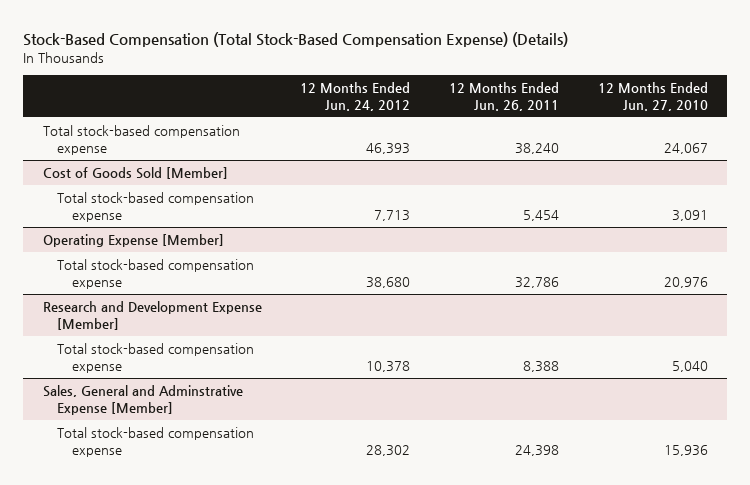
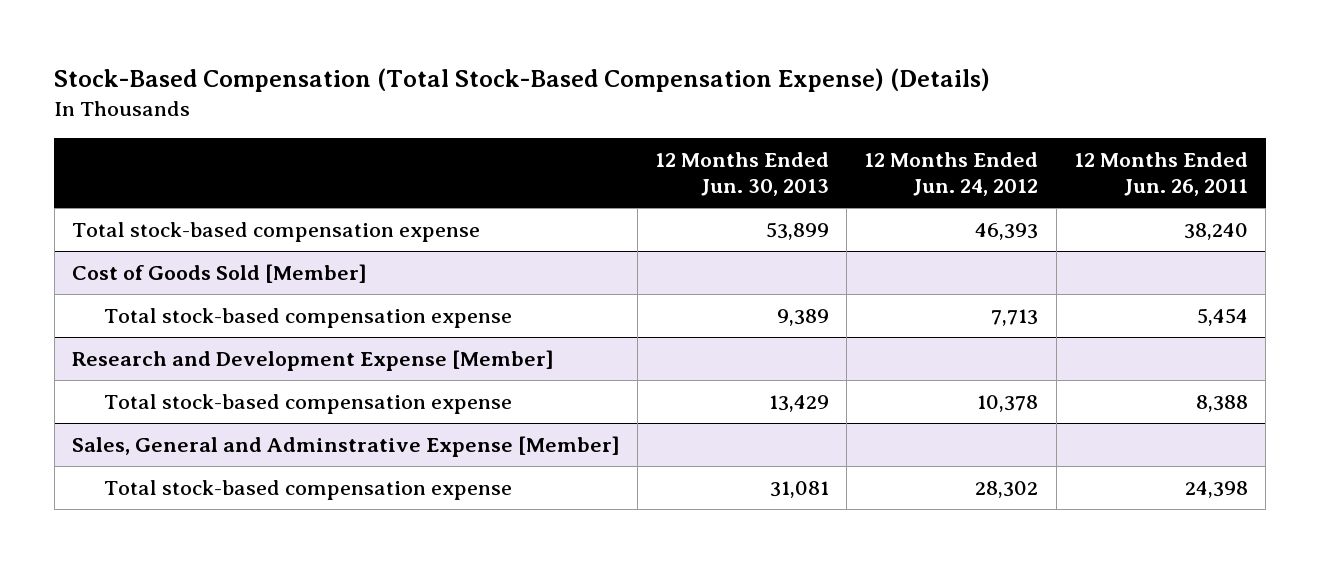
[597,82,708,111] 12 Months Ended Jun. 27, 2010 -> none
none -> [655,151,830,197] 12 Months Ended Jun. 30, 2013
[42,234,224,248] Operating Expense [Member] -> none
[57,259,255,289] Total stock-based compensation expense -> none

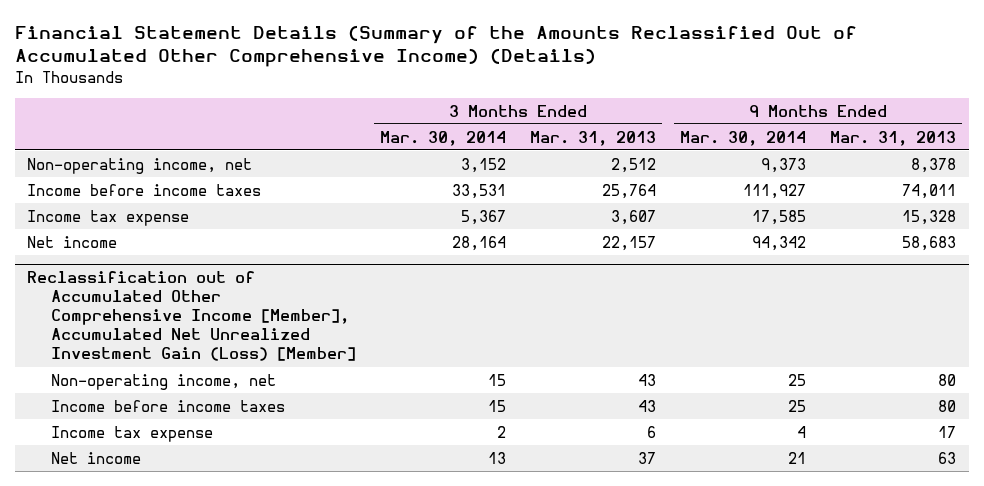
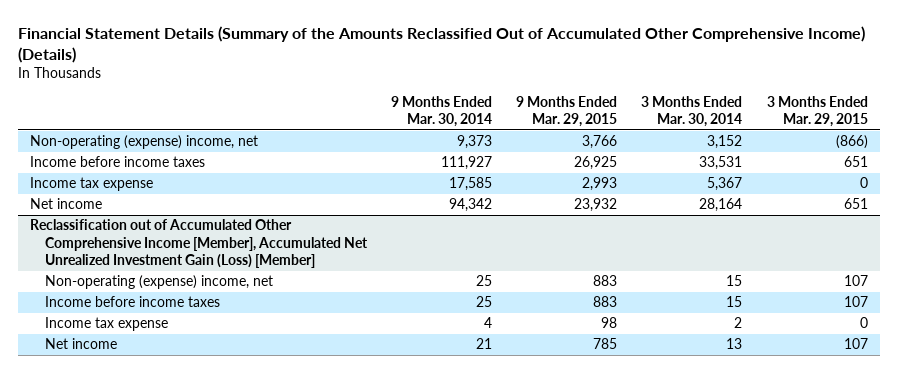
[530,130,657,146] Mar. 31, 2013 -> none
[830,130,957,146] Mar. 31, 2013 -> none
none -> [516,95,618,128] 9 Months Ended Mar. 29, 2015
none -> [766,95,868,128] 3 Months Ended Mar. 29, 2015
[27,157,253,174] Non-operating income, net -> [29,135,258,150] Non-operating (expense) income, net
[51,373,277,390] Non-operating income, net -> [45,275,274,290] Non-operating (expense) income, net

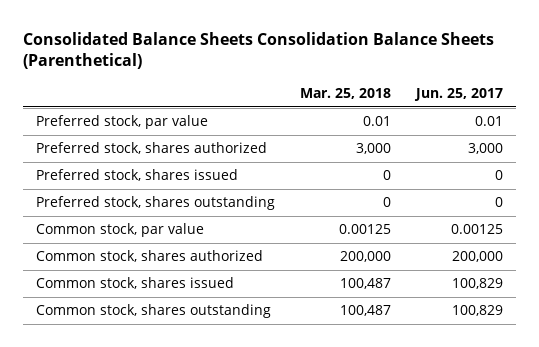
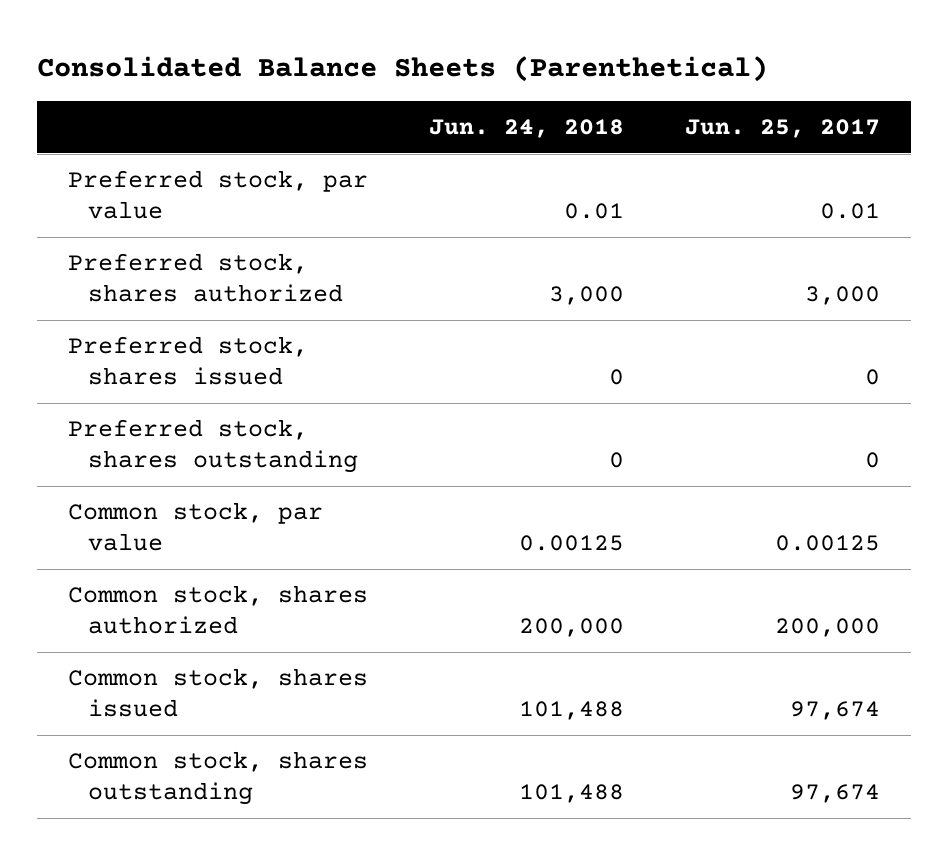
[23,31,495,70] Consolidated Balance Sheets Consolidation Balance Sheets (Parenthetical) -> [37,56,769,83] Consolidated Balance Sheets (Parenthetical)
[299,88,391,100] Mar. 25, 2018 -> none
none -> [429,119,625,139] Jun. 24, 2018
[452,278,504,290] 100,829 -> [790,701,881,721] 97,674
[452,305,504,317] 100,829 -> [790,784,881,804] 97,674

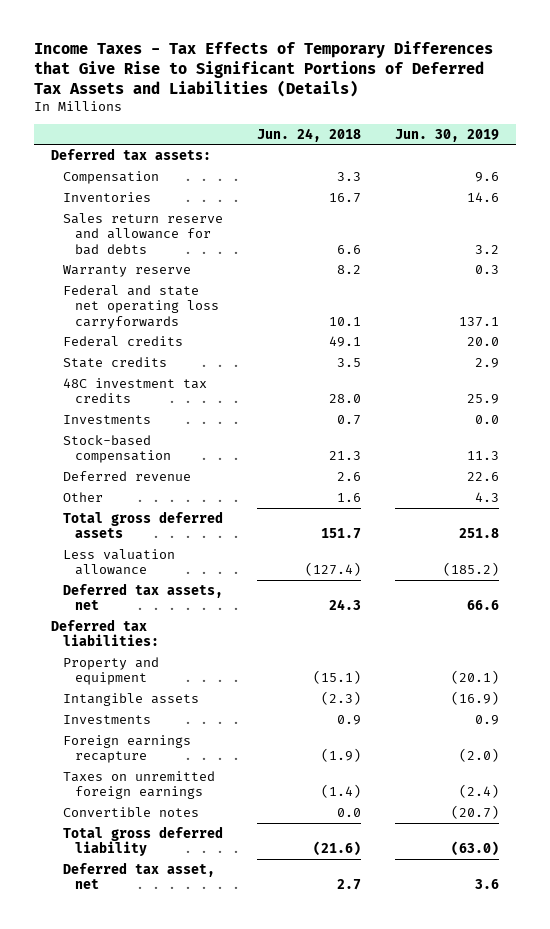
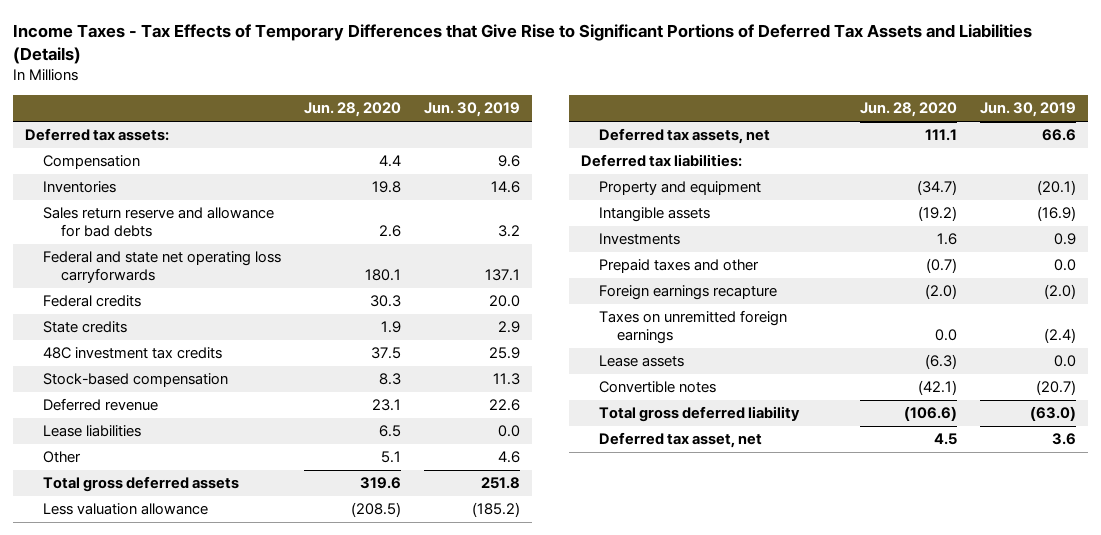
[257,127,362,142] Jun. 24, 2018 -> none
none -> [304,102,402,118] Jun. 28, 2020
[63,264,192,277] Warranty reserve -> none
[63,414,152,424] Investments -> none
none -> [42,425,141,438] Lease liabilities
[475,491,500,502] 4.3 -> [498,451,521,464] 4.6
none -> [599,259,760,274] Prepaid taxes and other
none -> [599,355,685,368] Lease assets

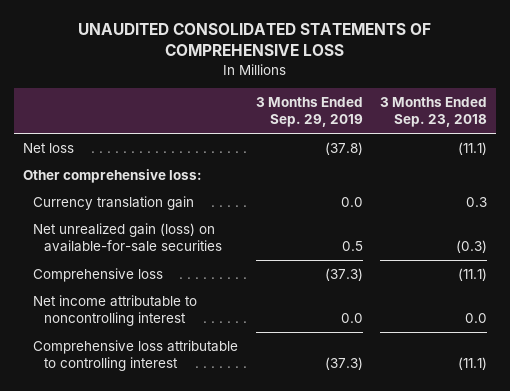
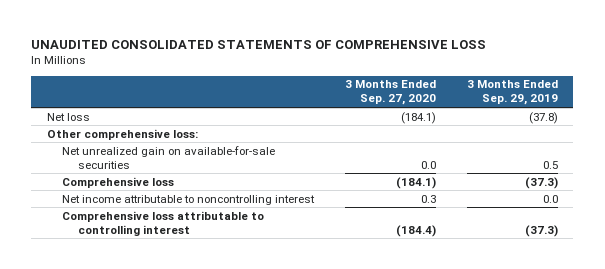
[379,96,487,128] 3 Months Ended Sep. 23, 2018 -> none
none -> [345,80,437,106] 3 Months Ended Sep. 27, 2020
[33,195,195,210] Currency translation gain -> none
[33,222,222,253] Net unrealized gain (loss) on available-for-sale securities -> [62,145,276,169] Net unrealized gain on available-for-sale securities

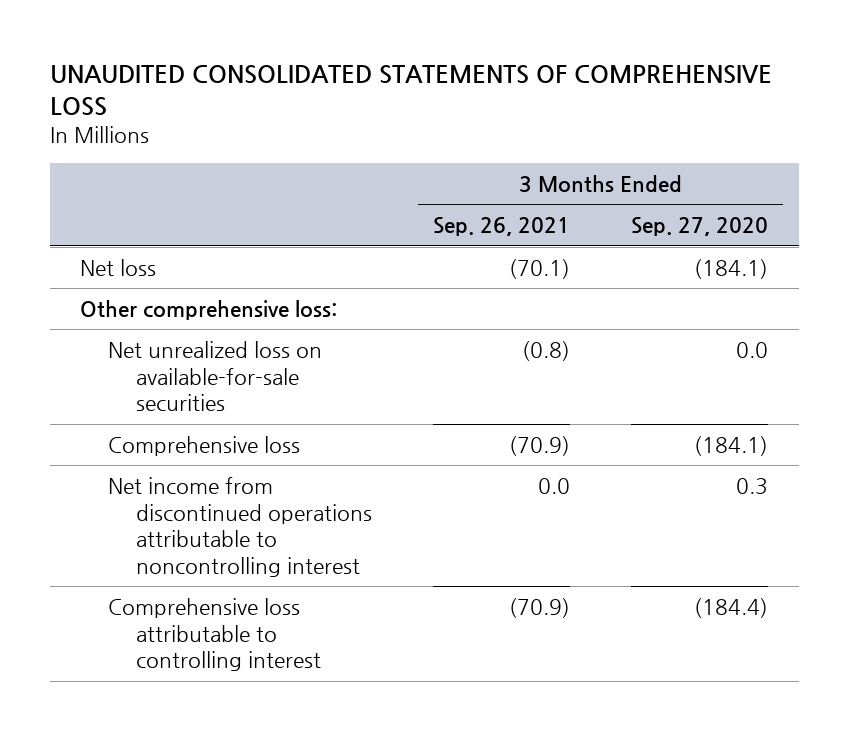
[467,80,559,106] 3 Months Ended Sep. 29, 2019 -> none
none -> [433,217,571,237] Sep. 26, 2021
[62,145,276,169] Net unrealized gain on available-for-sale securities -> [108,340,323,412] Net unrealized loss on available-for-sale securities
[62,194,316,205] Net income attributable to noncontrolling interest -> [108,476,372,577] Net income from discontinued operations attributable to noncontrolling interest

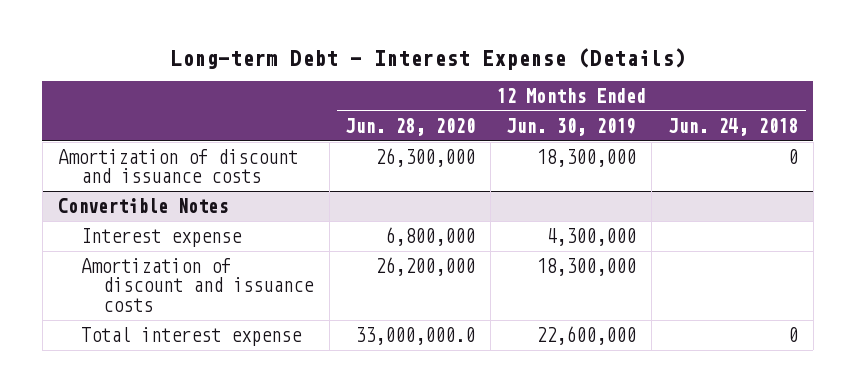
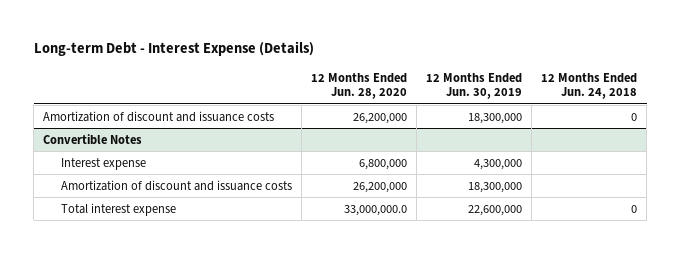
[374,147,475,167] 26,300,000 -> [353,112,408,124] 26,200,000

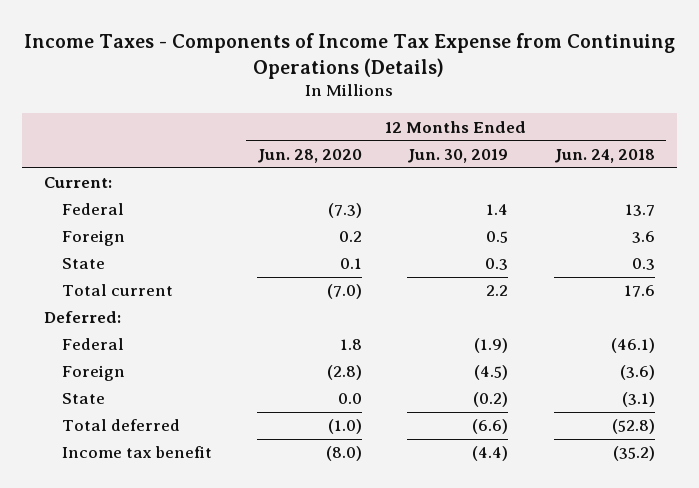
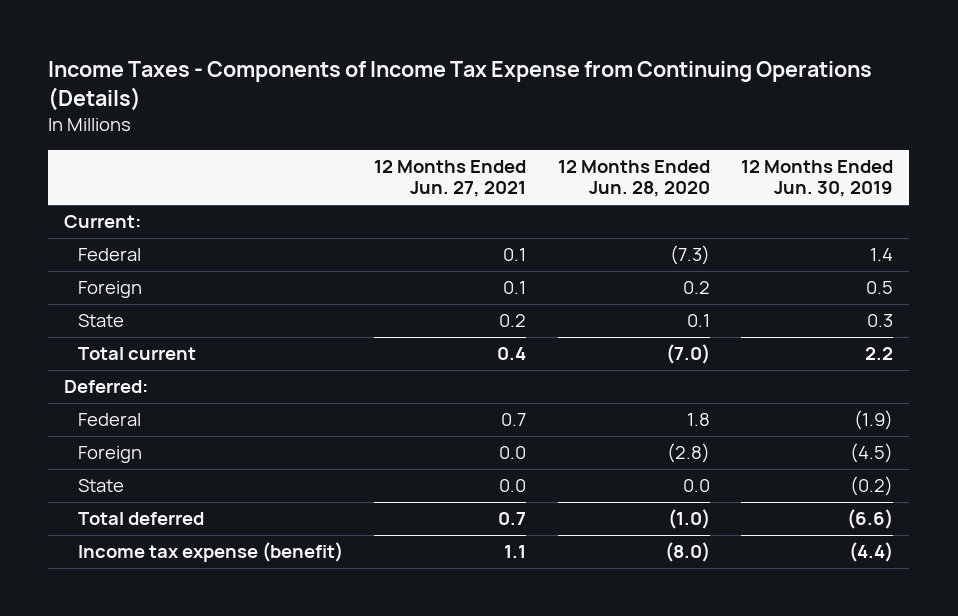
[553,148,655,163] Jun. 24, 2018 -> none
none -> [374,160,527,198] 12 Months Ended Jun. 27, 2021
[62,446,213,459] Income tax benefit -> [77,542,343,563] Income tax expense (benefit)

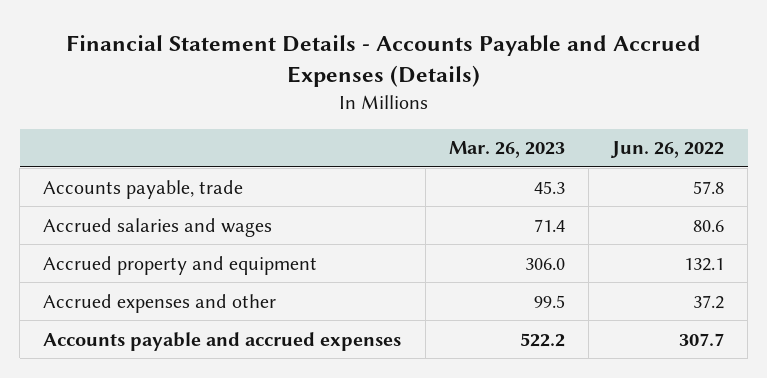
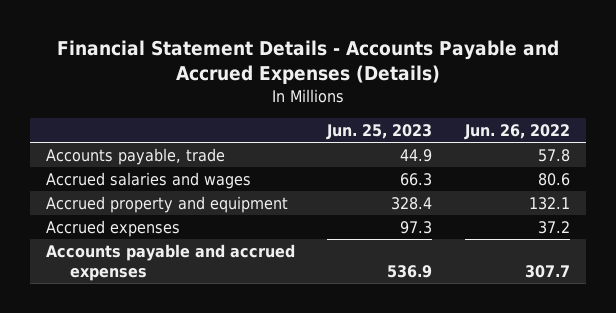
[448,141,565,159] Mar. 26, 2023 -> none
none -> [326,123,433,140] Jun. 25, 2023
[43,293,277,313] Accrued expenses and other -> [46,220,181,238] Accrued expenses

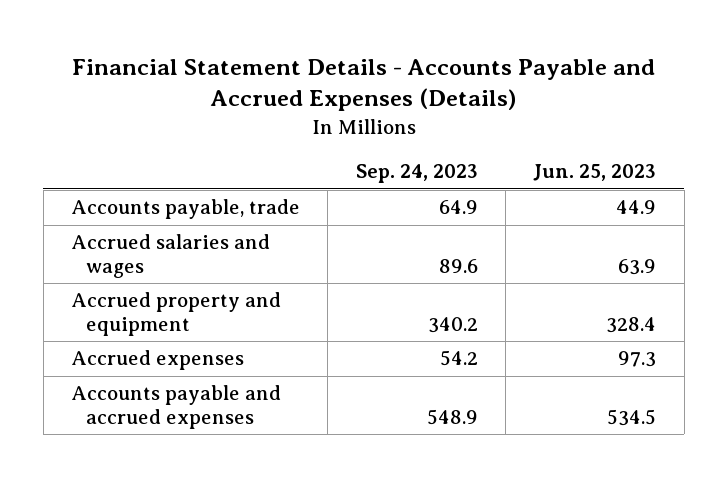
[463,123,570,140] Jun. 26, 2022 -> none
none -> [355,164,478,184] Sep. 24, 2023
[400,173,433,187] 66.3 -> [618,258,657,275] 63.9
[387,265,433,279] 536.9 -> [607,408,657,426] 534.5

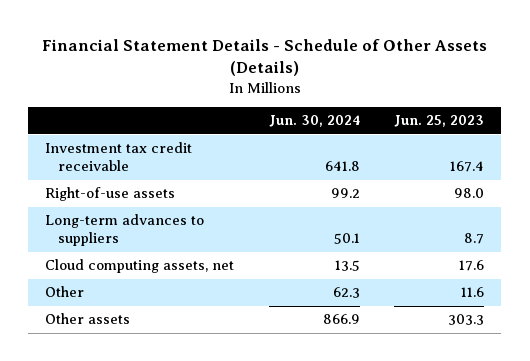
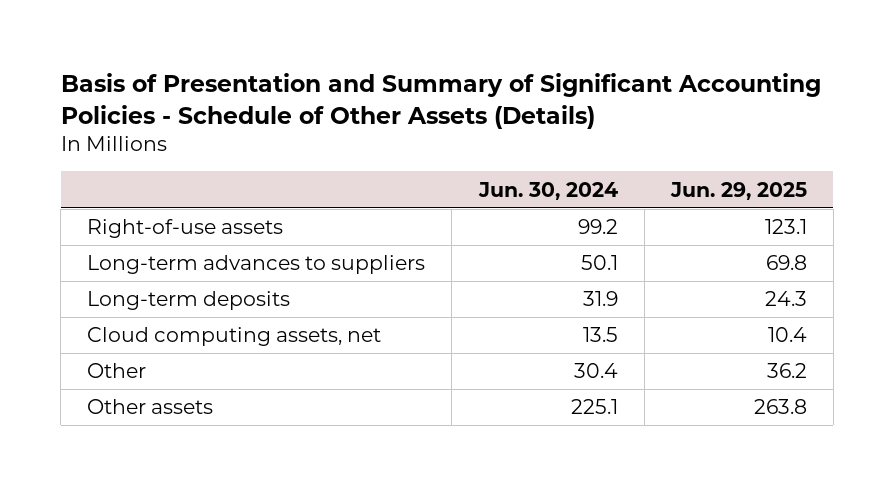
[41,38,487,77] Financial Statement Details - Schedule of Other Assets (Details) -> [60,73,821,129] Basis of Presentation and Summary of Significant Accounting Policies - Schedule of Other Assets (Details)
[394,115,485,128] Jun. 25, 2023 -> none
none -> [669,181,807,200] Jun. 29, 2025
[45,142,193,172] Investment tax credit receivable -> none
none -> [87,291,291,311] Long-term deposits
[332,287,360,299] 62.3 -> [573,363,618,379] 30.4
[322,314,360,325] 866.9 -> [570,399,618,415] 225.1

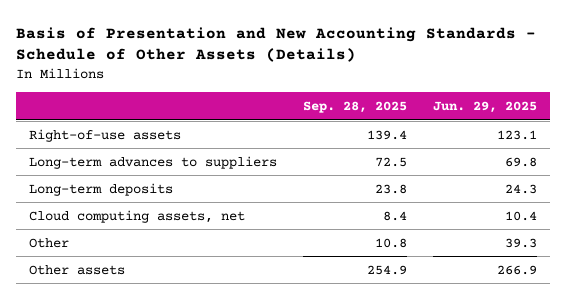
[60,73,821,129] Basis of Presentation and Summary of Significant Accounting Policies - Schedule of Other Assets (Details) -> [15,26,536,63] Basis of Presentation and New Accounting Standards - Schedule of Other Assets (Details)
[477,181,618,200] Jun. 30, 2024 -> none
none -> [302,101,407,114] Sep. 28, 2025
[766,363,807,379] 36.2 -> [504,237,537,248] 39.3
[753,399,807,415] 263.8 -> [496,264,537,275] 266.9

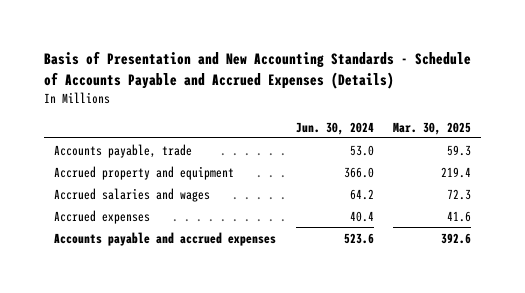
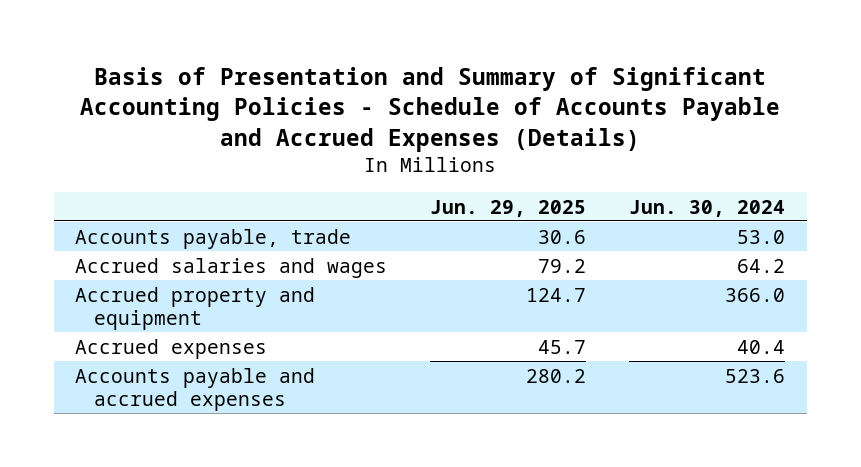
[43,51,471,89] Basis of Presentation and New Accounting Standards - Schedule of Accounts Payable and Accrued Expenses (Details) -> [80,66,781,152] Basis of Presentation and Summary of Significant Accounting Policies - Schedule of Accounts Payable and Accrued Expenses (Details)
[393,121,472,135] Mar. 30, 2025 -> none
none -> [430,199,587,217] Jun. 29, 2025
[53,165,234,180] Accrued property and equipment -> [75,286,316,330] Accrued property and equipment

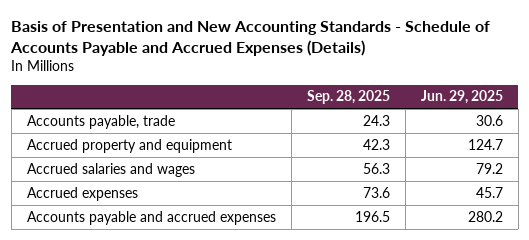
[80,66,781,152] Basis of Presentation and Summary of Significant Accounting Policies - Schedule of Accounts Payable and Accrued Expenses (Details) -> [10,21,491,56] Basis of Presentation and New Accounting Standards - Schedule of Accounts Payable and Accrued Expenses (Details)
[629,199,786,217] Jun. 30, 2024 -> none
none -> [306,90,390,105] Sep. 28, 2025
[75,257,388,278] Accrued salaries and wages -> [26,162,195,177] Accrued salaries and wages

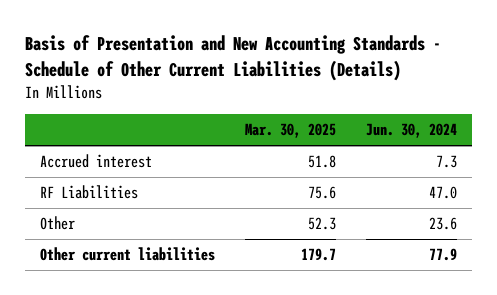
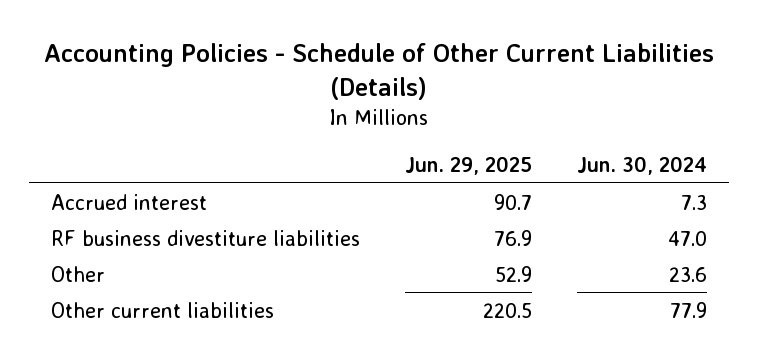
[25,35,442,81] Basis of Presentation and New Accounting Standards - Schedule of Other Current Liabilities (Details) -> [44,43,715,100] Accounting Policies - Schedule of Other Current Liabilities (Details)
[244,123,336,139] Mar. 30, 2025 -> none
none -> [405,155,533,175] Jun. 29, 2025
[40,185,139,200] RF Liabilities -> [51,229,361,246] RF business divestiture liabilities

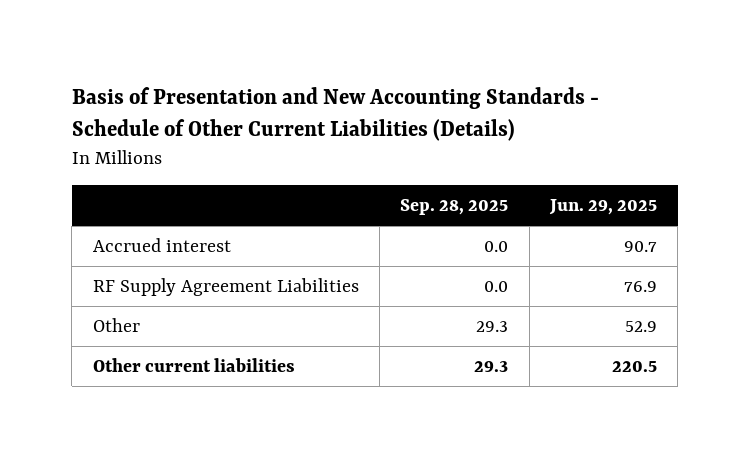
[44,43,715,100] Accounting Policies - Schedule of Other Current Liabilities (Details) -> [71,87,599,142] Basis of Presentation and New Accounting Standards - Schedule of Other Current Liabilities (Details)
[576,155,707,175] Jun. 30, 2024 -> none
none -> [400,199,509,216] Sep. 28, 2025
[51,229,361,246] RF business divestiture liabilities -> [92,277,359,296] RF Supply Agreement Liabilities

